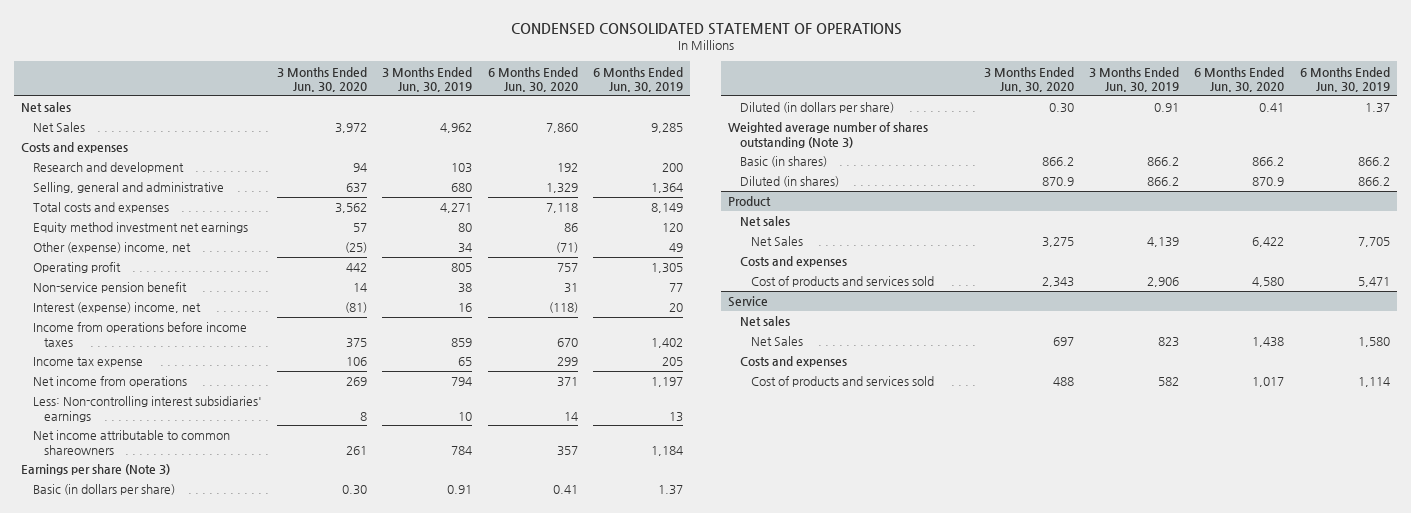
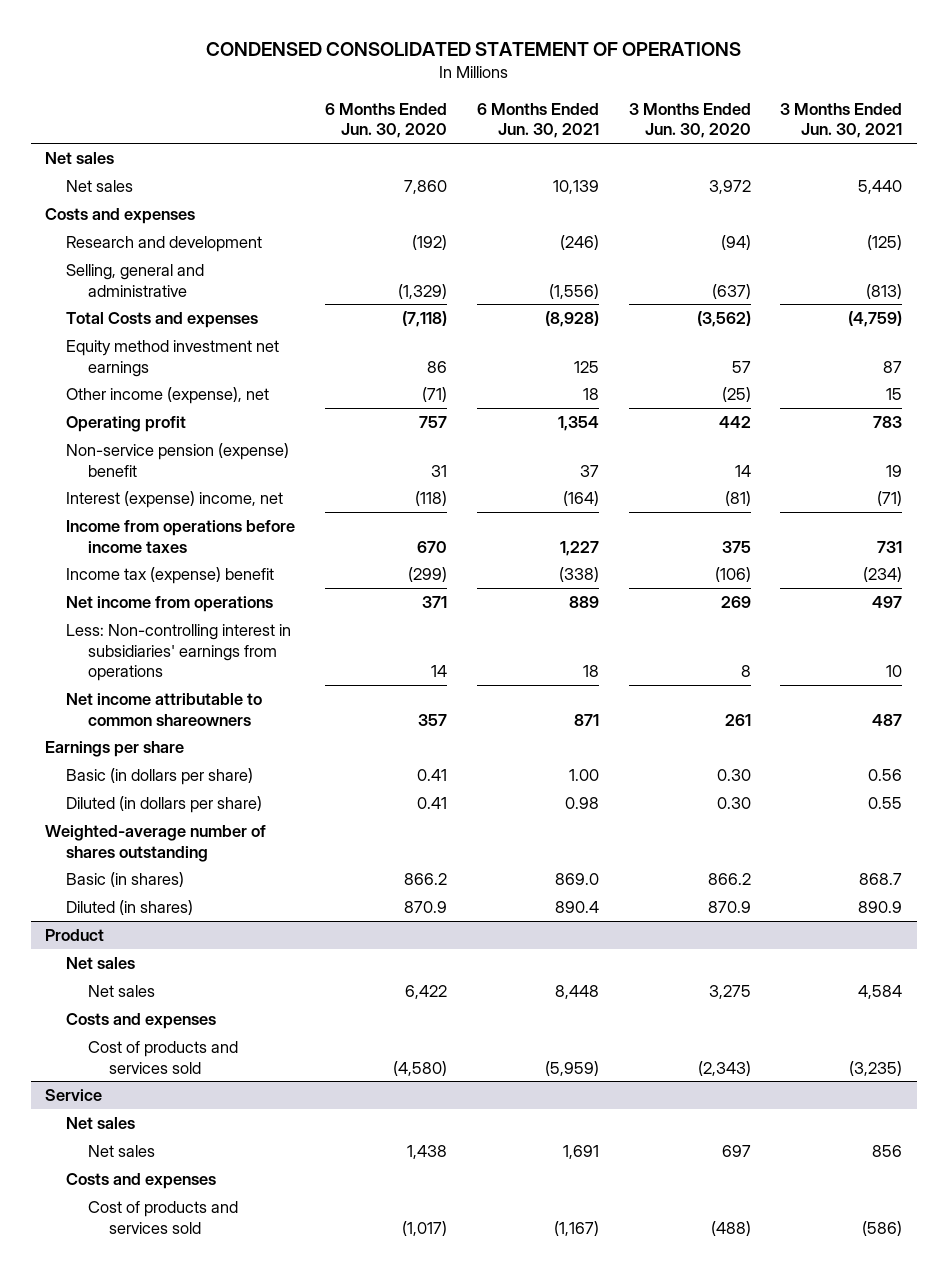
[382,66,473,92] 3 Months Ended Jun. 30, 2019 -> none
[592,66,683,92] 6 Months Ended Jun. 30, 2019 -> none
none -> [476,102,599,139] 6 Months Ended Jun. 30, 2021
none -> [780,102,903,139] 3 Months Ended Jun. 30, 2021
[32,122,85,133] Net Sales -> [66,179,134,192] Net sales
[353,163,368,173] 94 -> [720,234,751,250] (94)
[556,163,578,173] 192 -> [412,234,448,250] (192)
[346,183,368,194] 637 -> [711,283,751,299] (637)
[545,183,578,194] 1,329 -> [398,283,448,299] (1,329)
[32,202,169,214] Total costs and expenses -> [66,311,259,328] Total Costs and expenses
[335,203,368,214] 3,562 -> [696,310,751,327] (3,562)
[545,203,578,214] 7,118 -> [402,310,448,327] (7,118)
[32,242,191,254] Other (expense) income, net -> [66,386,270,404] Other income (expense), net
[32,282,187,294] Non-service pension benefit -> [66,442,290,477] Non-service pension (expense) benefit
[32,357,143,368] Income tax expense -> [66,566,275,584] Income tax (expense) benefit
[346,357,368,367] 106 -> [714,566,751,582] (106)
[556,357,578,367] 299 -> [408,566,448,582] (299)
[32,396,262,422] Less: Non-controlling interest subsidiaries' earnings -> [66,623,292,682] Less: Non-controlling interest in subsidiaries' earnings from operations
[21,464,171,476] Earnings per share (Note 3) -> [45,740,185,757] Earnings per share
[728,122,929,148] Weighted average number of shares outstanding (Note 3) -> [45,824,267,862] Weighted-average number of shares outstanding
[751,236,804,247] Net Sales -> [87,984,155,997] Net sales
[1042,277,1075,288] 2,343 -> [697,1060,751,1076] (2,343)
[1252,277,1285,288] 4,580 -> [393,1060,448,1076] (4,580)
[751,336,804,347] Net Sales -> [87,1144,155,1157] Net sales
[1053,377,1075,387] 488 -> [710,1220,751,1236] (488)
[1252,377,1285,388] 1,017 -> [402,1220,448,1236] (1,017)

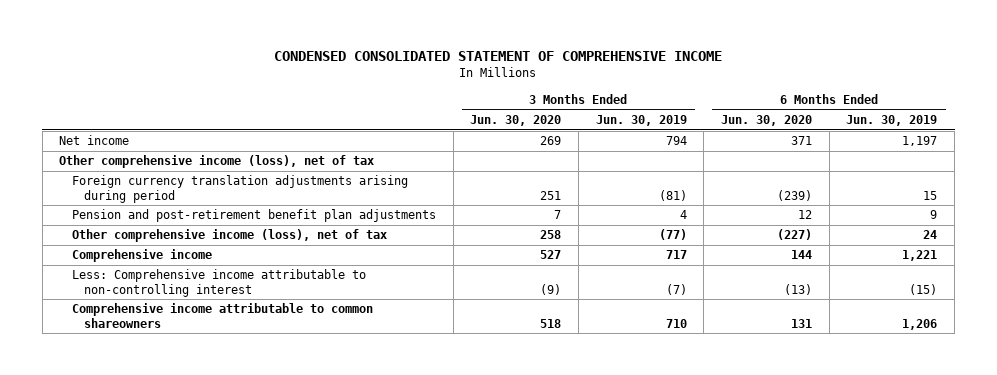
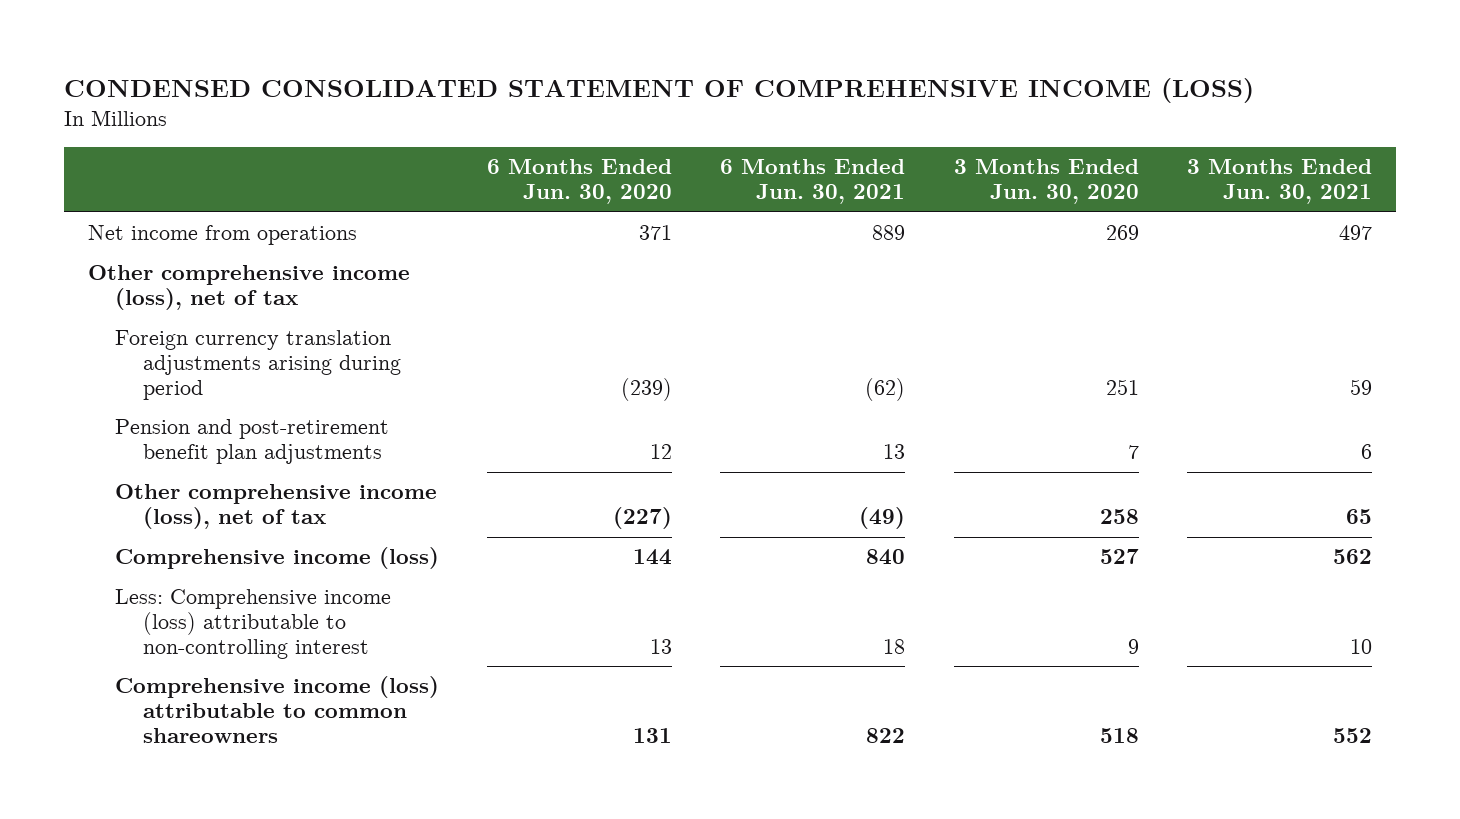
[274,51,723,62] CONDENSED CONSOLIDATED STATEMENT OF COMPREHENSIVE INCOME -> [64,78,1255,104] CONDENSED CONSOLIDATED STATEMENT OF COMPREHENSIVE INCOME (LOSS)
[595,115,687,127] Jun. 30, 2019 -> none
[846,115,938,127] Jun. 30, 2019 -> none
none -> [720,159,906,204] 6 Months Ended Jun. 30, 2021
none -> [1186,159,1372,204] 3 Months Ended Jun. 30, 2021
[59,135,130,146] Net income -> [88,225,358,246] Net income from operations
[71,249,212,263] Comprehensive income -> [115,547,440,570] Comprehensive income (loss)
[71,269,366,297] Less: Comprehensive income attributable to non-controlling interest -> [115,589,392,659] Less: Comprehensive income (loss) attributable to non-controlling interest
[540,283,562,295] (9) -> [1127,638,1139,654] 9
[784,283,813,295] (13) -> [650,638,673,654] 13
[71,303,373,328] Comprehensive income attributable to common shareowners -> [115,676,440,743] Comprehensive income (loss) attributable to common shareowners

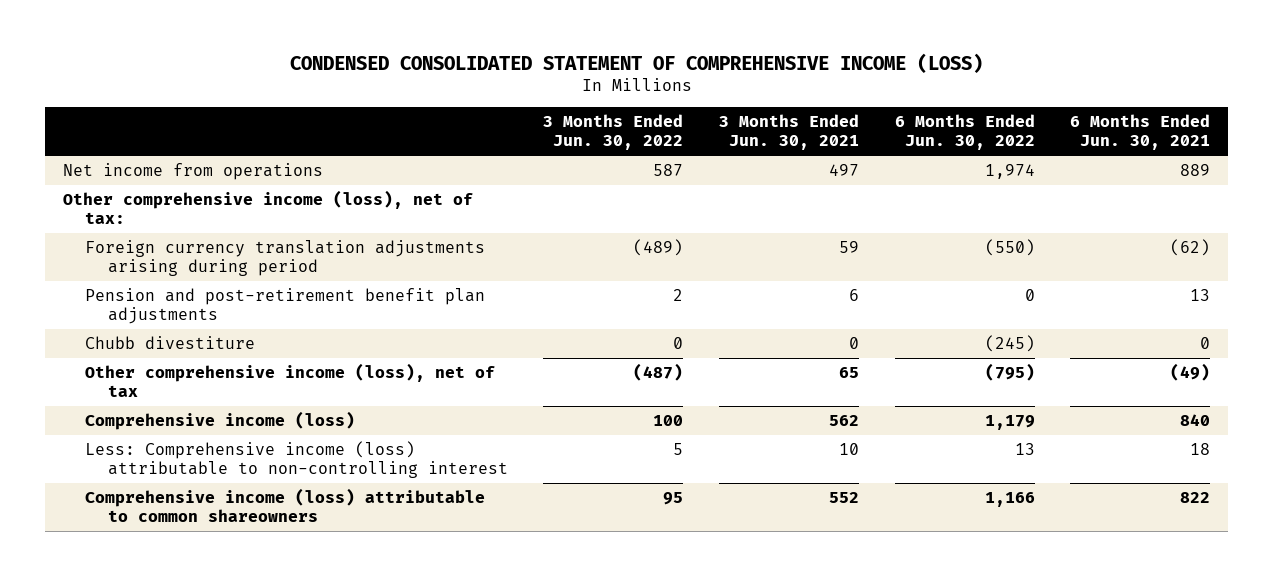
[487,159,673,204] 6 Months Ended Jun. 30, 2020 -> none
[953,159,1139,204] 3 Months Ended Jun. 30, 2020 -> none
none -> [543,114,684,151] 3 Months Ended Jun. 30, 2022
none -> [894,114,1035,151] 6 Months Ended Jun. 30, 2022
[88,265,411,310] Other comprehensive income (loss), net of tax -> [63,189,474,224] Other comprehensive income (loss), net of tax:
none -> [85,335,256,349] Chubb divestiture

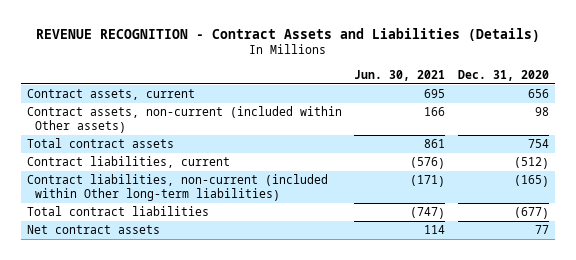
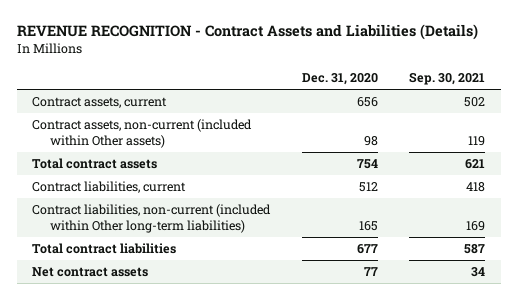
[354,69,446,81] Jun. 30, 2021 -> none
none -> [409,71,486,85] Sep. 30, 2021
[513,157,549,170] (512) -> [358,182,378,193] 512
[513,175,549,188] (165) -> [358,221,378,232] 165
[513,207,549,220] (677) -> [356,244,378,255] 677

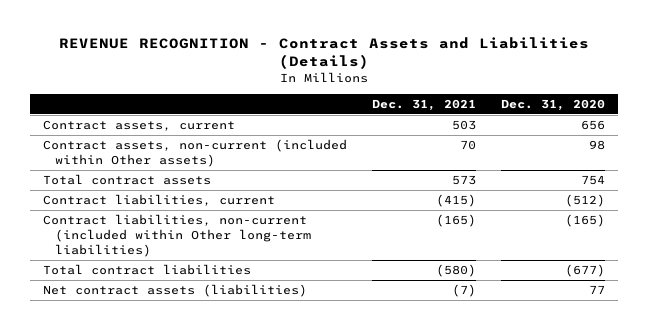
[409,71,486,85] Sep. 30, 2021 -> none
none -> [371,98,476,111] Dec. 31, 2021
[358,182,378,193] 512 -> [565,194,606,208] (512)
[358,221,378,232] 165 -> [565,214,606,228] (165)
[356,244,378,255] 677 -> [565,264,606,278] (677)
[32,267,149,278] Net contract assets -> [42,284,307,298] Net contract assets (liabilities)

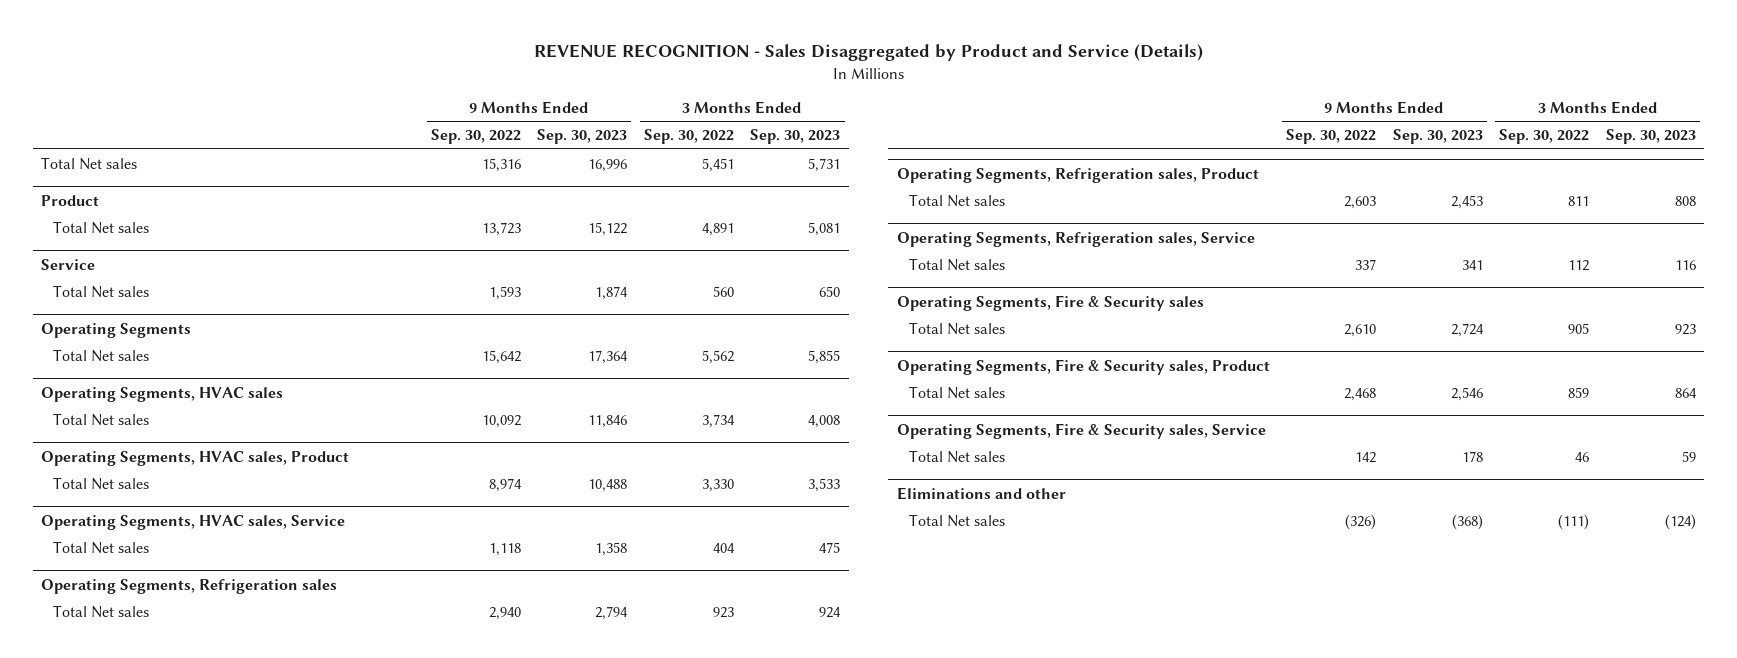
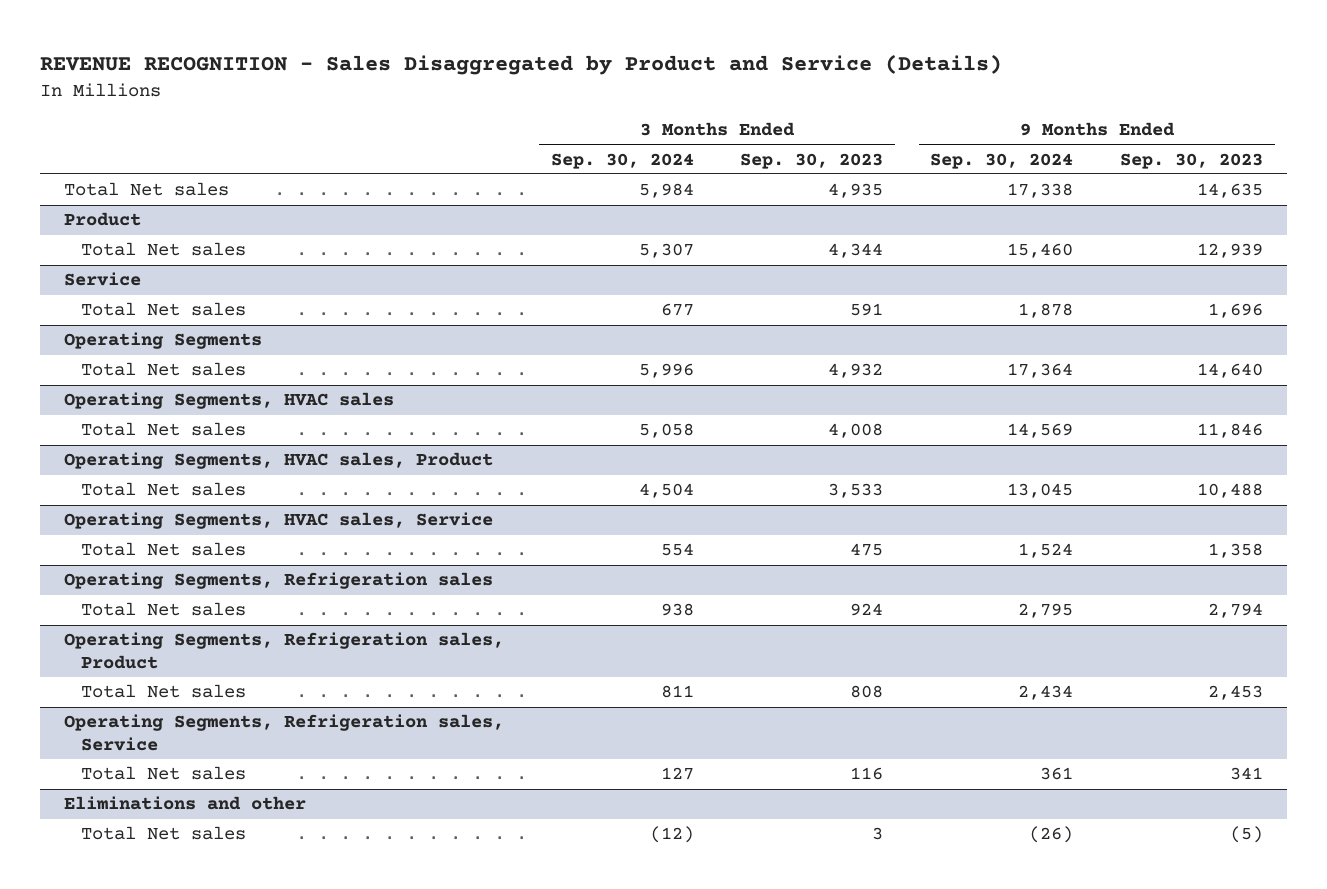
[430,129,521,145] Sep. 30, 2022 -> none
[643,129,734,145] Sep. 30, 2022 -> none
none -> [550,152,694,169] Sep. 30, 2024
none -> [930,152,1074,169] Sep. 30, 2024
[588,158,628,172] 16,996 -> [1197,183,1264,199] 14,635
[808,157,841,172] 5,731 -> [828,183,884,199] 4,935
[588,221,628,236] 15,122 -> [1197,243,1264,259] 12,939
[808,221,841,236] 5,081 -> [828,243,884,259] 4,344
[595,285,629,300] 1,874 -> [1208,303,1264,319] 1,696
[819,285,841,297] 650 -> [850,303,884,317] 591
[588,349,629,364] 17,364 -> [1197,363,1264,379] 14,640
[808,349,841,364] 5,855 -> [828,363,884,379] 4,932
[896,294,1204,311] Operating Segments, Fire & Security sales -> none
[908,321,1005,335] Total Net sales -> none
[896,358,1270,375] Operating Segments, Fire & Security sales, Product -> none
[908,385,1005,399] Total Net sales -> none
[896,422,1266,439] Operating Segments, Fire & Security sales, Service -> none
[908,449,1005,463] Total Net sales -> none
[1451,513,1483,530] (368) -> [1230,826,1264,844] (5)
[1664,513,1696,530] (124) -> [872,827,884,841] 3

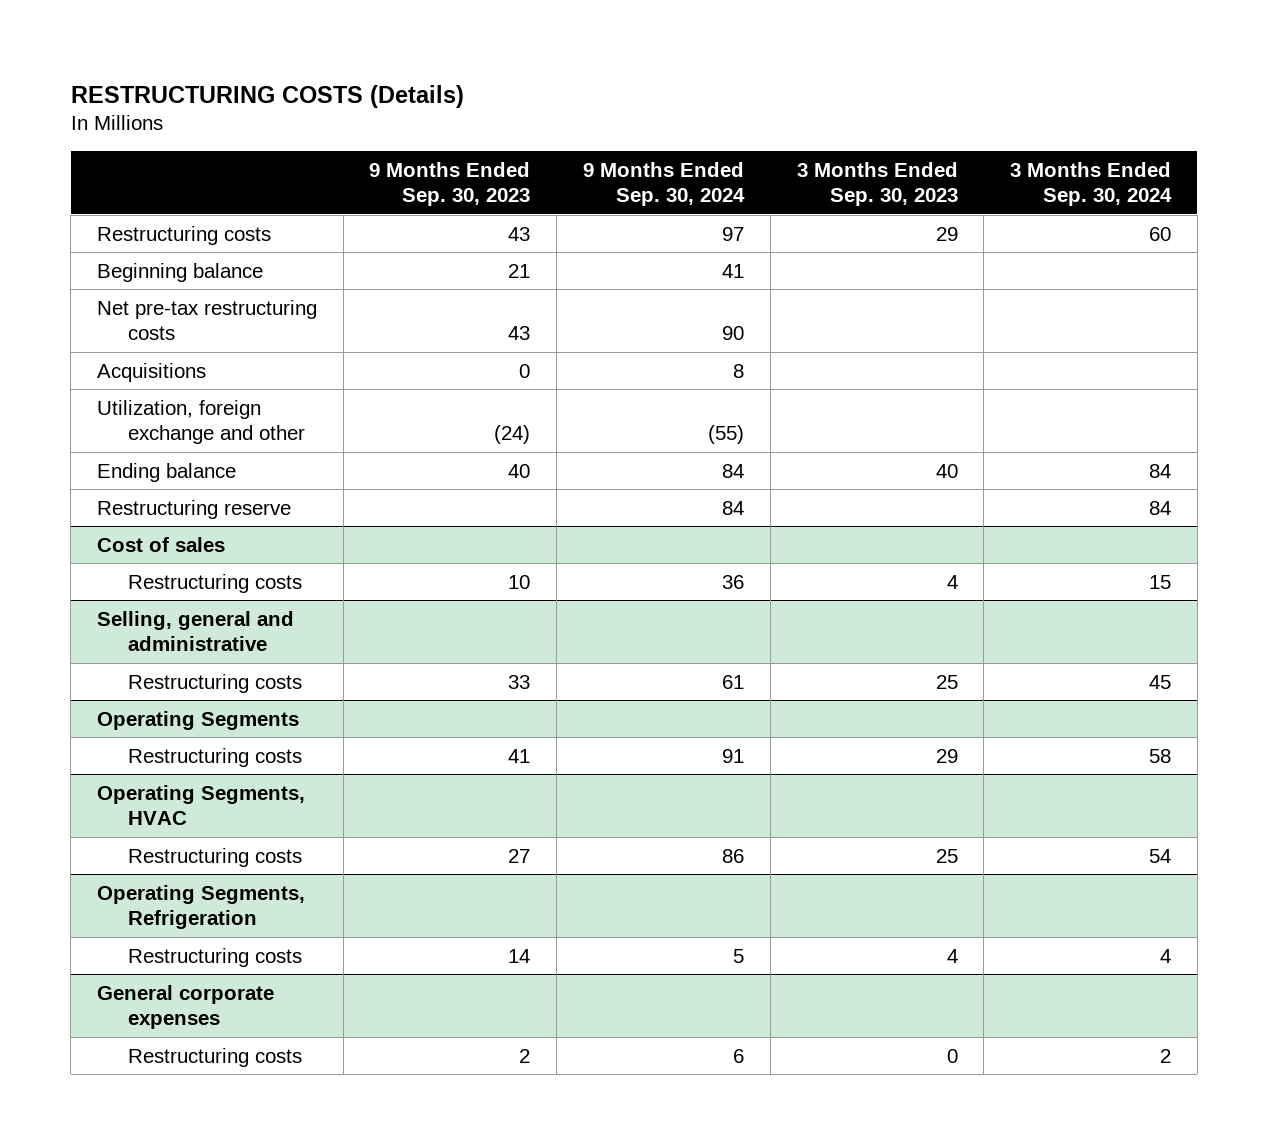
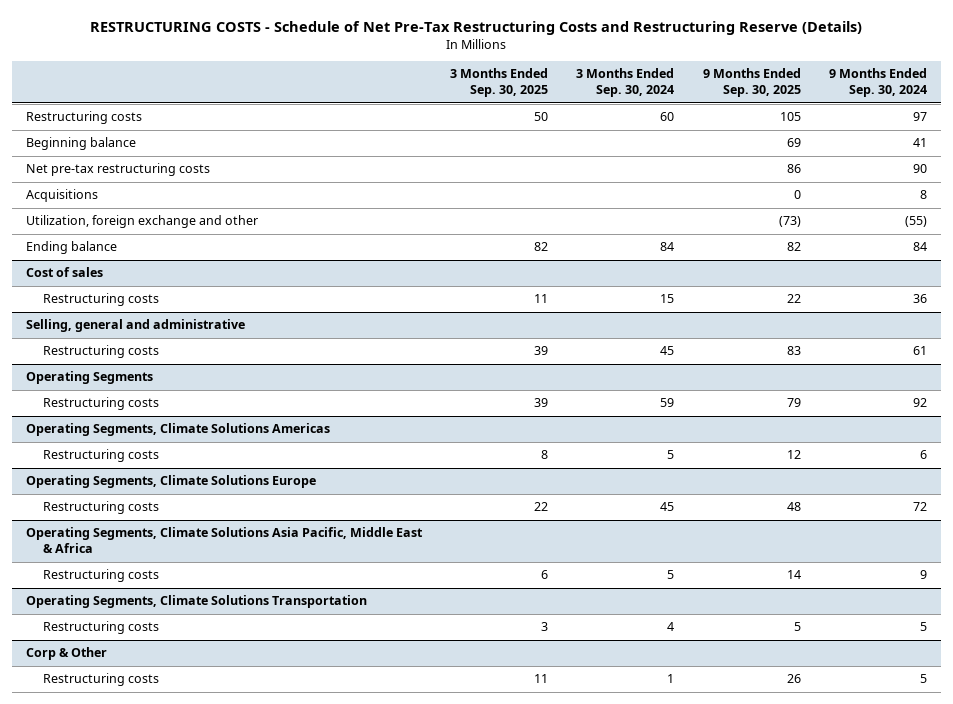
[70,84,464,108] RESTRUCTURING COSTS (Details) -> [90,20,863,35] RESTRUCTURING COSTS - Schedule of Net Pre-Tax Restructuring Costs and Restructuring Reserve (Details)
[369,161,531,207] 9 Months Ended Sep. 30, 2023 -> none
[796,161,958,207] 3 Months Ended Sep. 30, 2023 -> none
none -> [450,68,549,98] 3 Months Ended Sep. 30, 2025
none -> [702,68,801,98] 9 Months Ended Sep. 30, 2025
[96,499,291,519] Restructuring reserve -> none
[96,784,305,826] Operating Segments, HVAC -> none
[96,884,305,930] Operating Segments, Refrigeration -> none
[722,748,745,763] 91 -> [912,398,927,408] 92
[1149,748,1172,763] 58 -> [660,398,675,408] 59
none -> [26,423,331,437] Operating Segments, Climate Solutions Americas
[722,848,745,863] 86 -> [919,450,927,460] 6
[1149,848,1172,863] 54 -> [667,450,675,460] 5
none -> [26,475,317,489] Operating Segments, Climate Solutions Europe
none -> [43,501,160,515] Restructuring costs
none -> [26,527,424,554] Operating Segments, Climate Solutions Asia Pacific, Middle East & Africa
none -> [43,569,160,583] Restructuring costs
none -> [26,595,368,609] Operating Segments, Climate Solutions Transportation
[96,984,274,1030] General corporate expenses -> [26,647,108,661] Corp & Other
[733,1048,745,1063] 6 -> [919,674,927,684] 5
[1160,1048,1172,1063] 2 -> [667,674,675,684] 1

